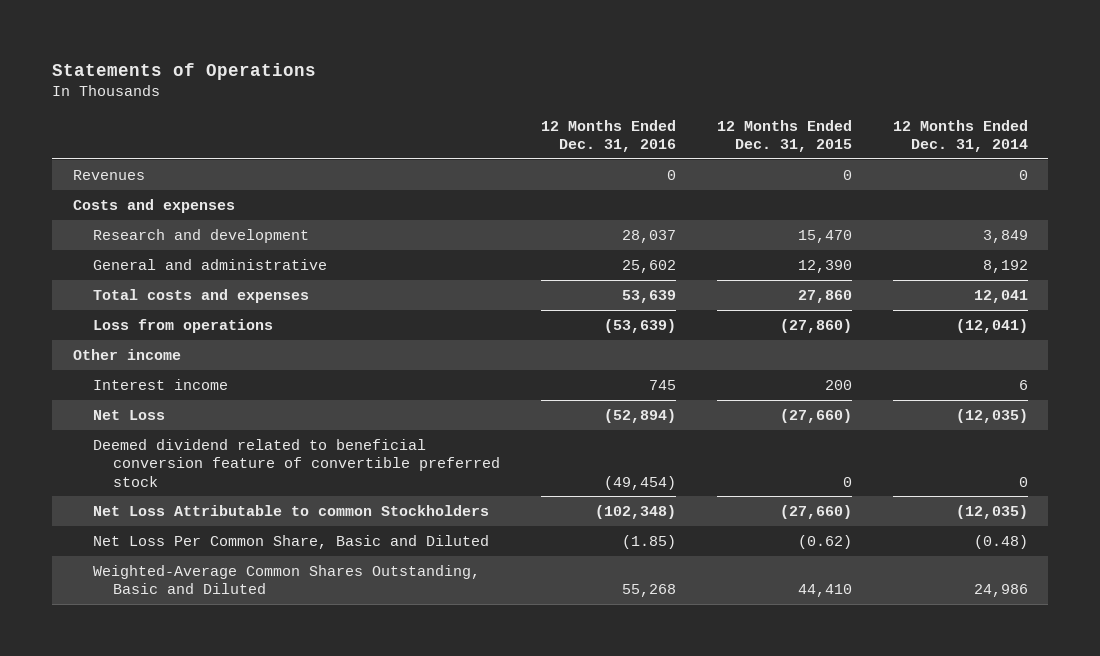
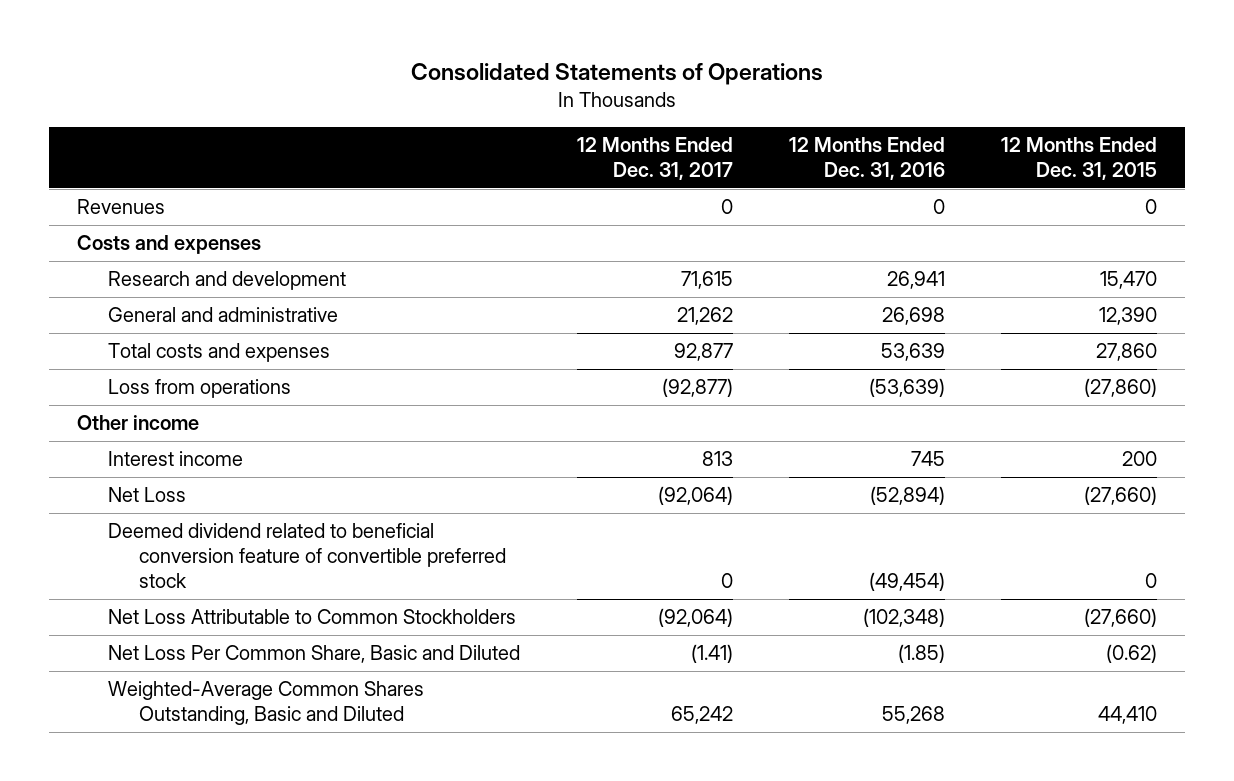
[52,62,317,80] Statements of Operations -> [411,63,824,86] Consolidated Statements of Operations
[892,119,1028,153] 12 Months Ended Dec. 31, 2014 -> none
none -> [576,137,733,181] 12 Months Ended Dec. 31, 2017
[621,229,676,243] 28,037 -> [886,271,945,290] 26,941
[621,259,676,273] 25,602 -> [881,307,945,326] 26,698
[92,504,489,516] Net Loss Attributable to common Stockholders -> [108,609,517,625] Net Loss Attributable to Common Stockholders

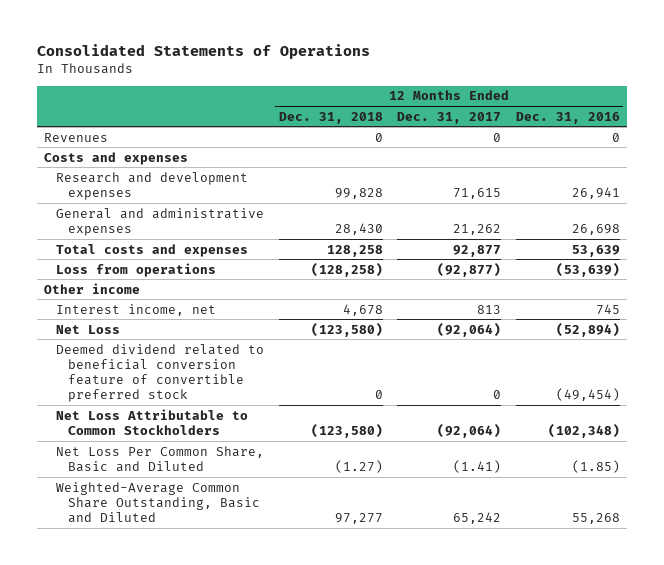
[1001,137,1158,181] 12 Months Ended Dec. 31, 2015 -> none
none -> [278,111,383,124] Dec. 31, 2018
[108,271,347,291] Research and development -> [56,171,249,200] Research and development expenses
[108,307,339,323] General and administrative -> [56,207,265,236] General and administrative expenses
[108,451,244,467] Interest income -> [56,303,217,316] Interest income, net
[108,681,425,726] Weighted-Average Common Shares Outstanding, Basic and Diluted -> [56,481,260,523] Weighted-Average Common Share Outstanding, Basic and Diluted

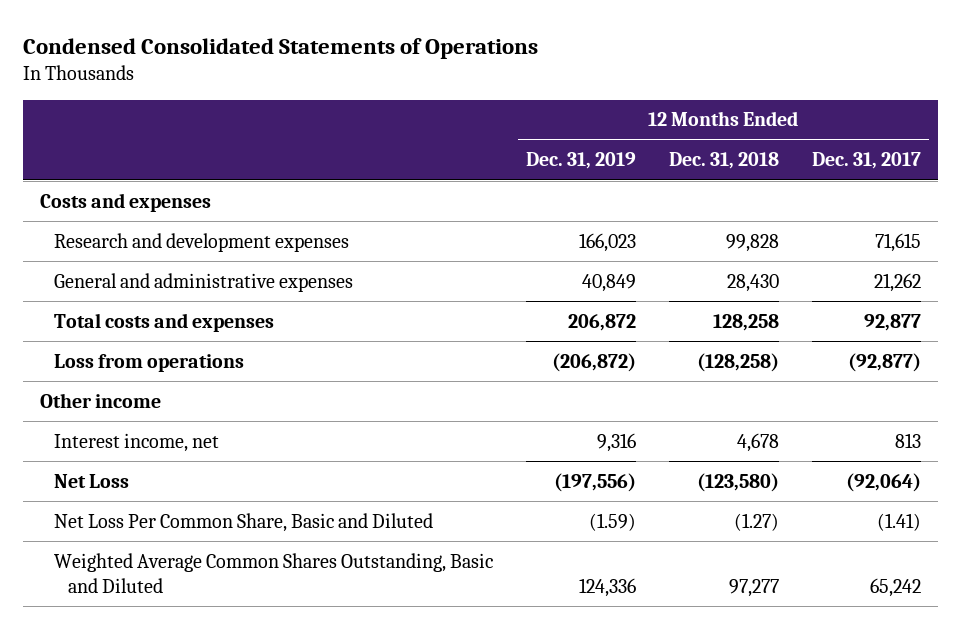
[37,44,371,60] Consolidated Statements of Operations -> [23,37,539,59] Condensed Consolidated Statements of Operations
[515,111,620,124] Dec. 31, 2016 -> none
none -> [525,152,636,170] Dec. 31, 2019
[44,132,109,142] Revenues -> none
[56,343,265,403] Deemed dividend related to beneficial conversion feature of convertible preferred stock -> none
[56,408,249,435] Net Loss Attributable to Common Stockholders -> none
[56,481,260,523] Weighted-Average Common Share Outstanding, Basic and Diluted -> [53,552,493,594] Weighted Average Common Shares Outstanding, Basic and Diluted

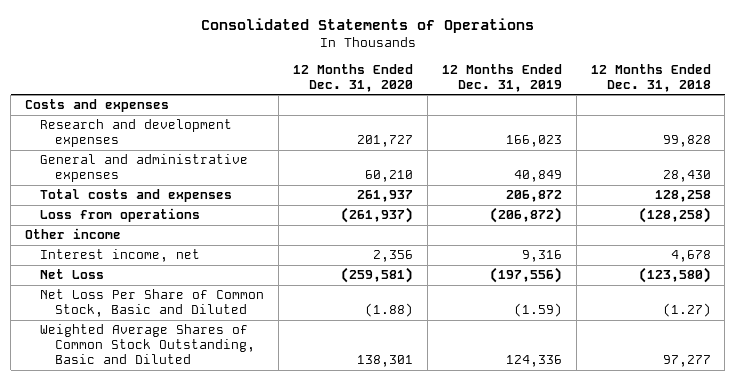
[23,37,539,59] Condensed Consolidated Statements of Operations -> [200,18,534,34] Consolidated Statements of Operations
[811,152,921,170] Dec. 31, 2017 -> none
none -> [292,63,413,92] 12 Months Ended Dec. 31, 2020
[53,512,433,532] Net Loss Per Common Share, Basic and Diluted -> [39,289,264,318] Net Loss Per Share of Common Stock, Basic and Diluted
[53,552,493,594] Weighted Average Common Shares Outstanding, Basic and Diluted -> [39,324,255,365] Weighted Average Shares of Common Stock Outstanding, Basic and Diluted

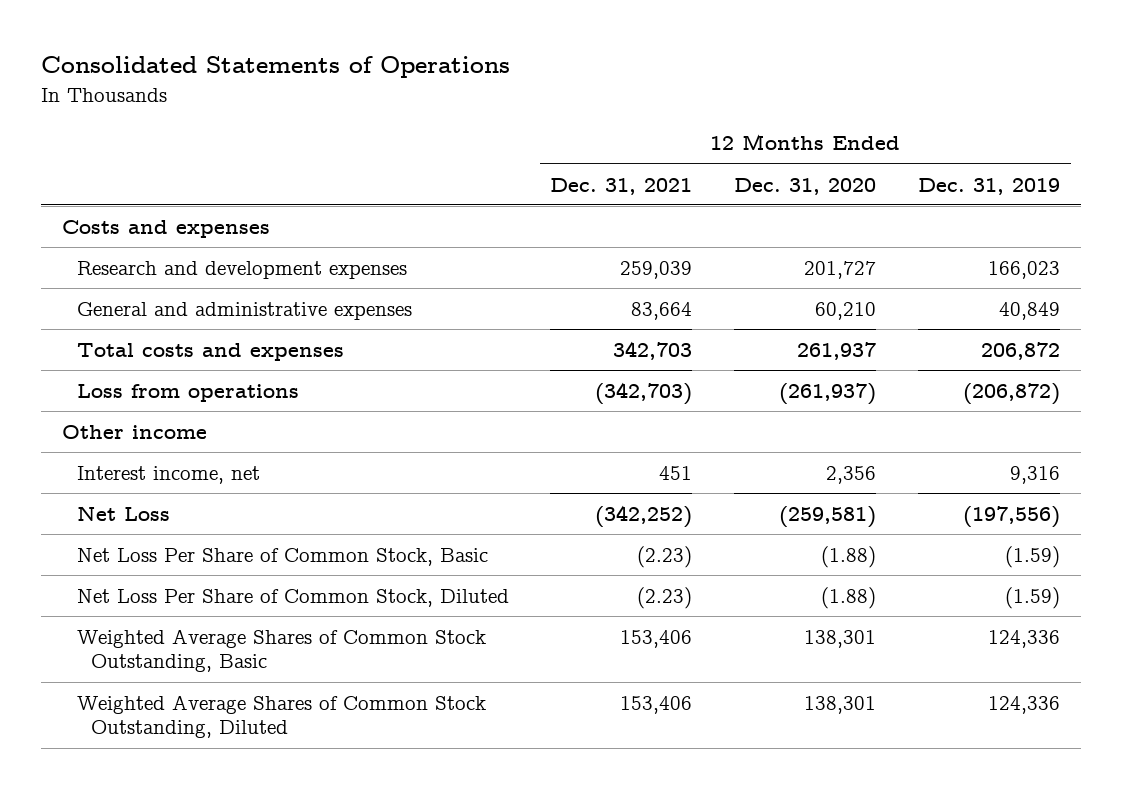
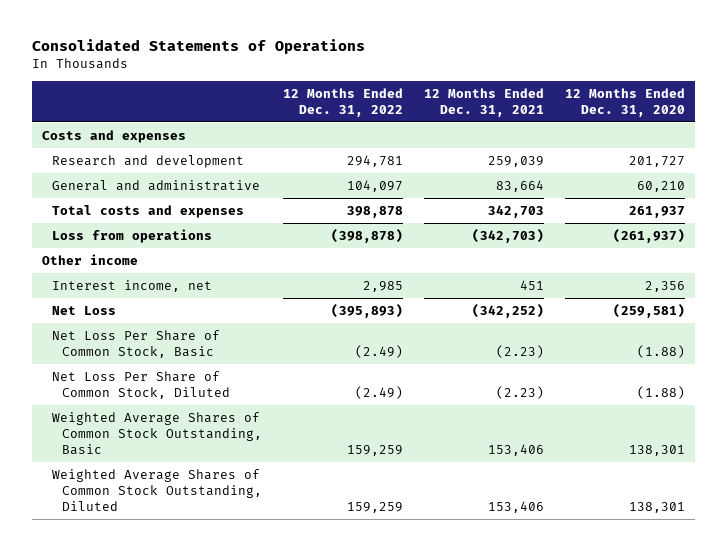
[918,177,1061,195] Dec. 31, 2019 -> none
none -> [282,87,403,117] 12 Months Ended Dec. 31, 2022
[76,260,407,279] Research and development expenses -> [51,154,244,168] Research and development
[76,301,412,320] General and administrative expenses -> [51,179,260,191] General and administrative

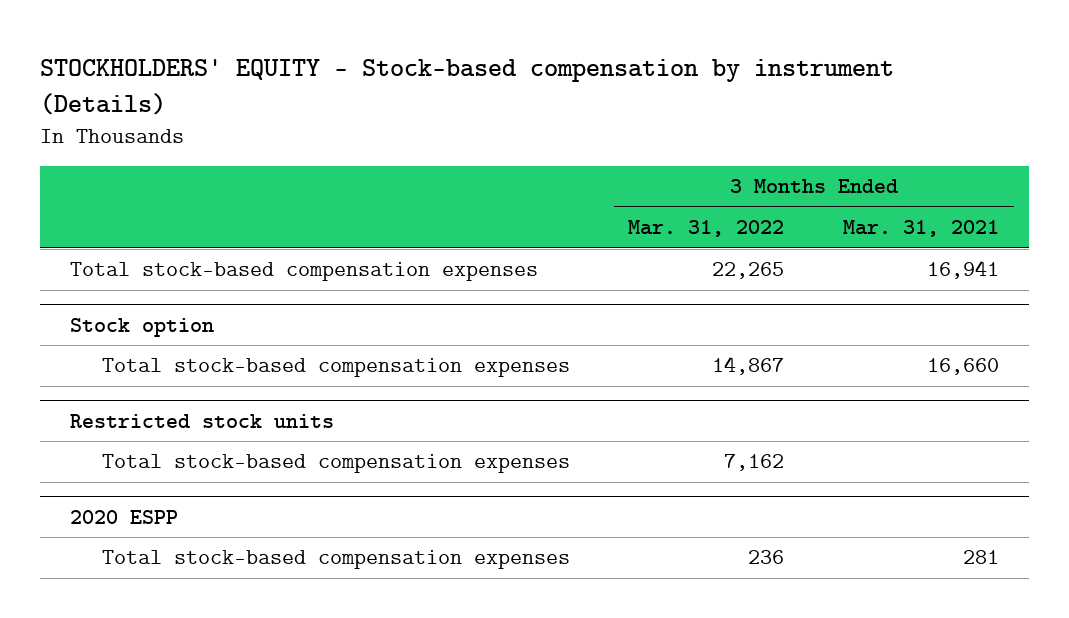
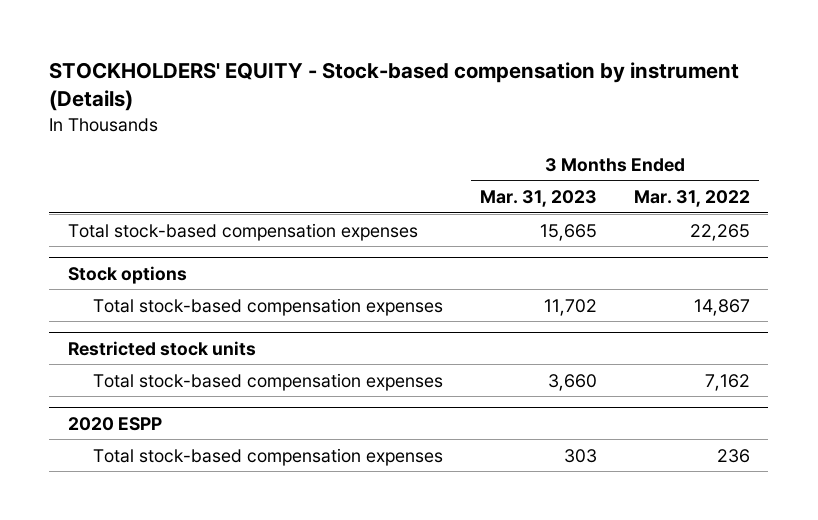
[843,220,1000,238] Mar. 31, 2021 -> none
none -> [479,190,597,208] Mar. 31, 2023
[69,317,214,337] Stock option -> [67,265,187,284] Stock options

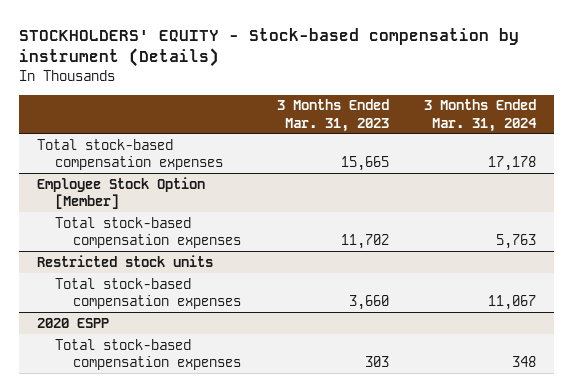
[633,190,750,208] Mar. 31, 2022 -> none
none -> [424,99,538,132] 3 Months Ended Mar. 31, 2024
[67,265,187,284] Stock options -> [37,176,206,209] Employee Stock Option [Member]

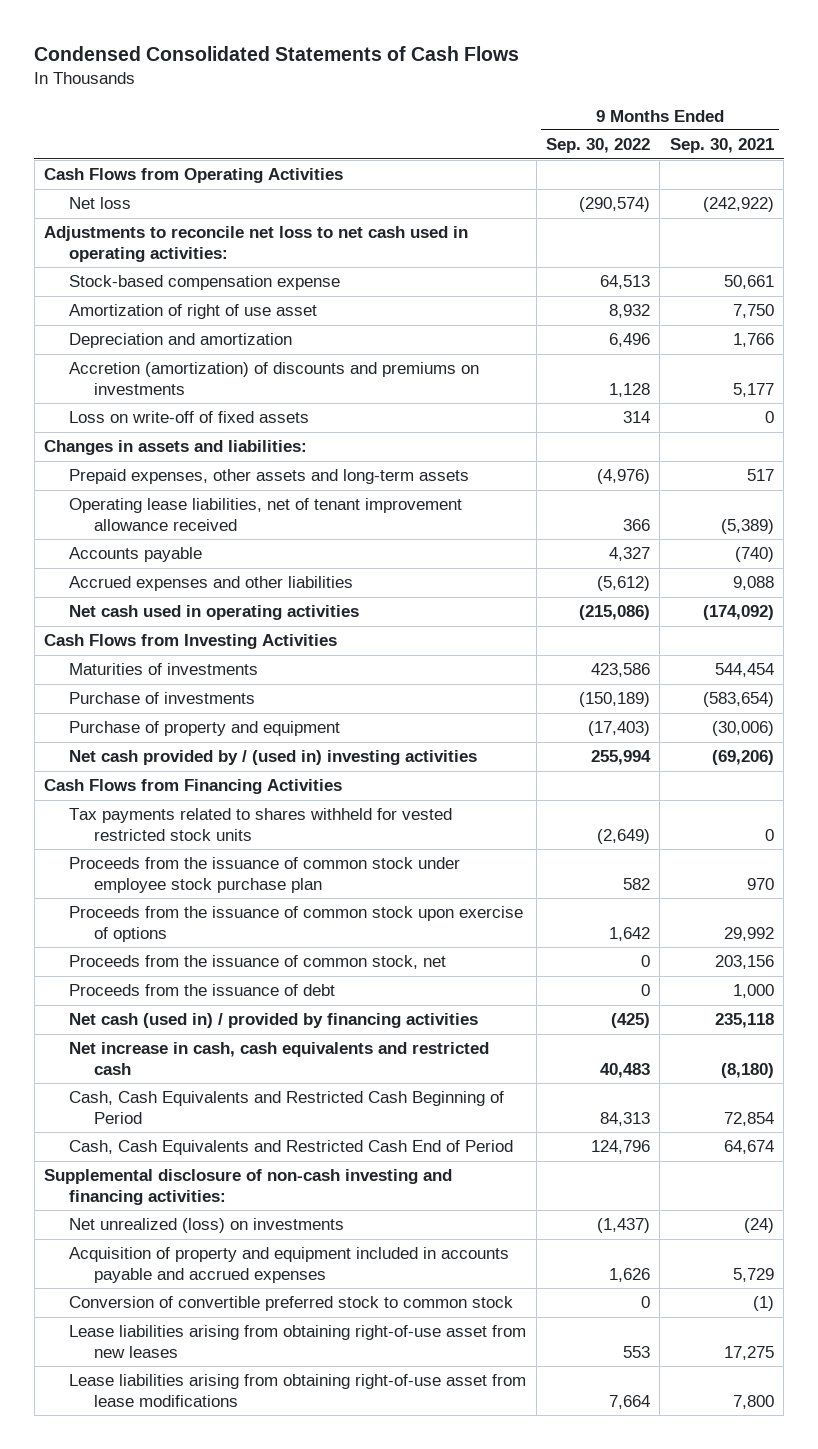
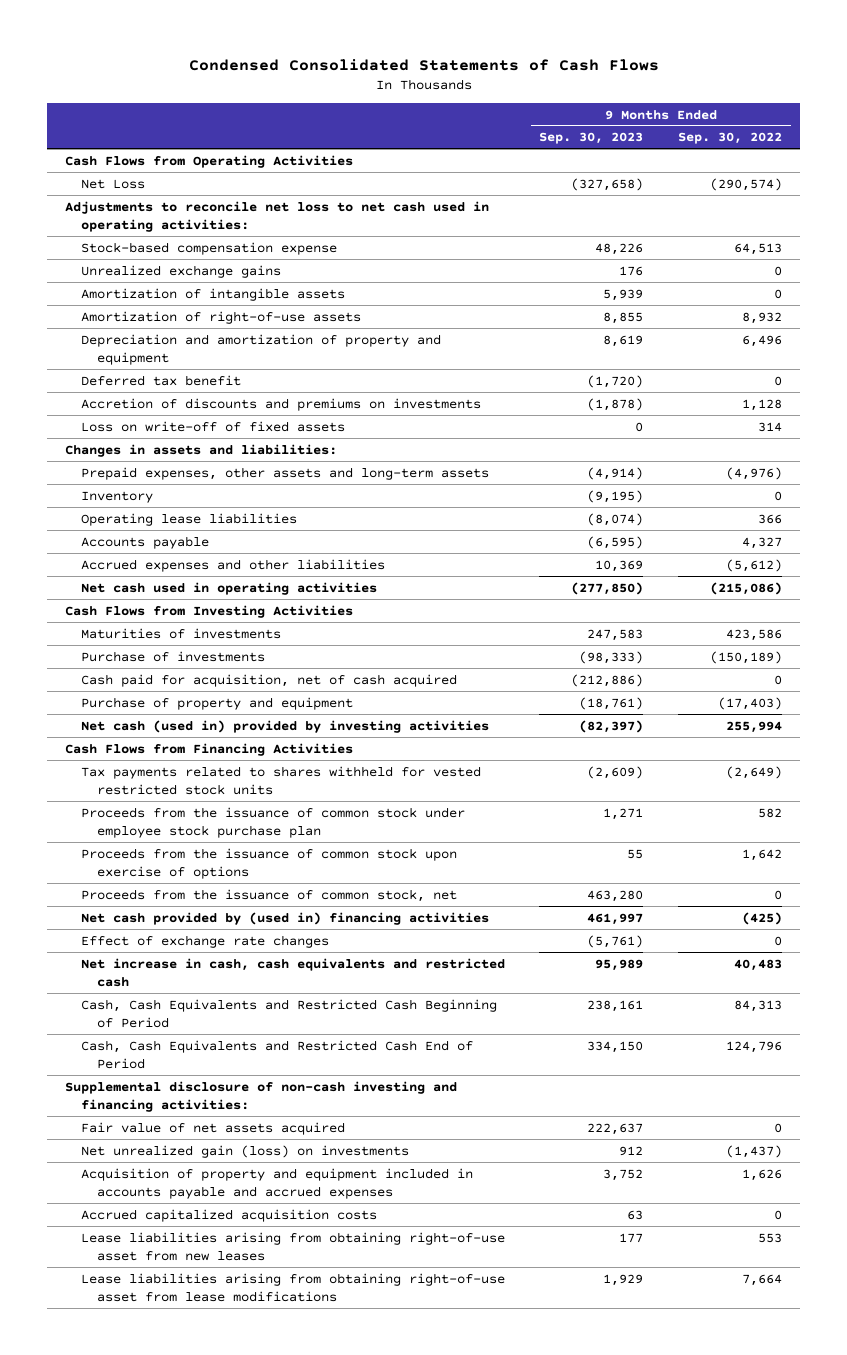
[669,138,774,154] Sep. 30, 2021 -> none
none -> [539,132,644,145] Sep. 30, 2023
[69,197,132,210] Net loss -> [80,178,145,189] Net Loss
none -> [80,264,281,278] Unrealized exchange gains
none -> [80,287,345,301] Amortization of intangible assets
[69,304,318,320] Amortization of right of use asset -> [80,310,361,324] Amortization of right-of-use assets
[69,333,293,349] Depreciation and amortization -> [80,333,441,365] Depreciation and amortization of property and equipment
none -> [80,374,241,386] Deferred tax benefit
[69,362,480,396] Accretion (amortization) of discounts and premiums on investments -> [80,397,481,411] Accretion of discounts and premiums on investments
none -> [80,490,153,503] Inventory
[69,498,463,532] Operating lease liabilities, net of tenant improvement allowance received -> [80,512,297,526] Operating lease liabilities
none -> [80,673,457,687] Cash paid for acquisition, net of cash acquired
[69,750,478,766] Net cash provided by / (used in) investing activities -> [80,719,489,733] Net cash (used in) provided by investing activities
[69,984,336,997] Proceeds from the issuance of debt -> none
[69,1013,479,1029] Net cash (used in) / provided by financing activities -> [80,911,489,925] Net cash provided by (used in) financing activities
none -> [80,934,329,948] Effect of exchange rate changes
none -> [80,1121,345,1135] Fair value of net assets acquired
[69,1218,345,1234] Net unrealized (loss) on investments -> [80,1144,409,1158] Net unrealized gain (loss) on investments
[69,1296,514,1312] Conversion of convertible preferred stock to common stock -> none
none -> [80,1208,377,1222] Accrued capitalized acquisition costs

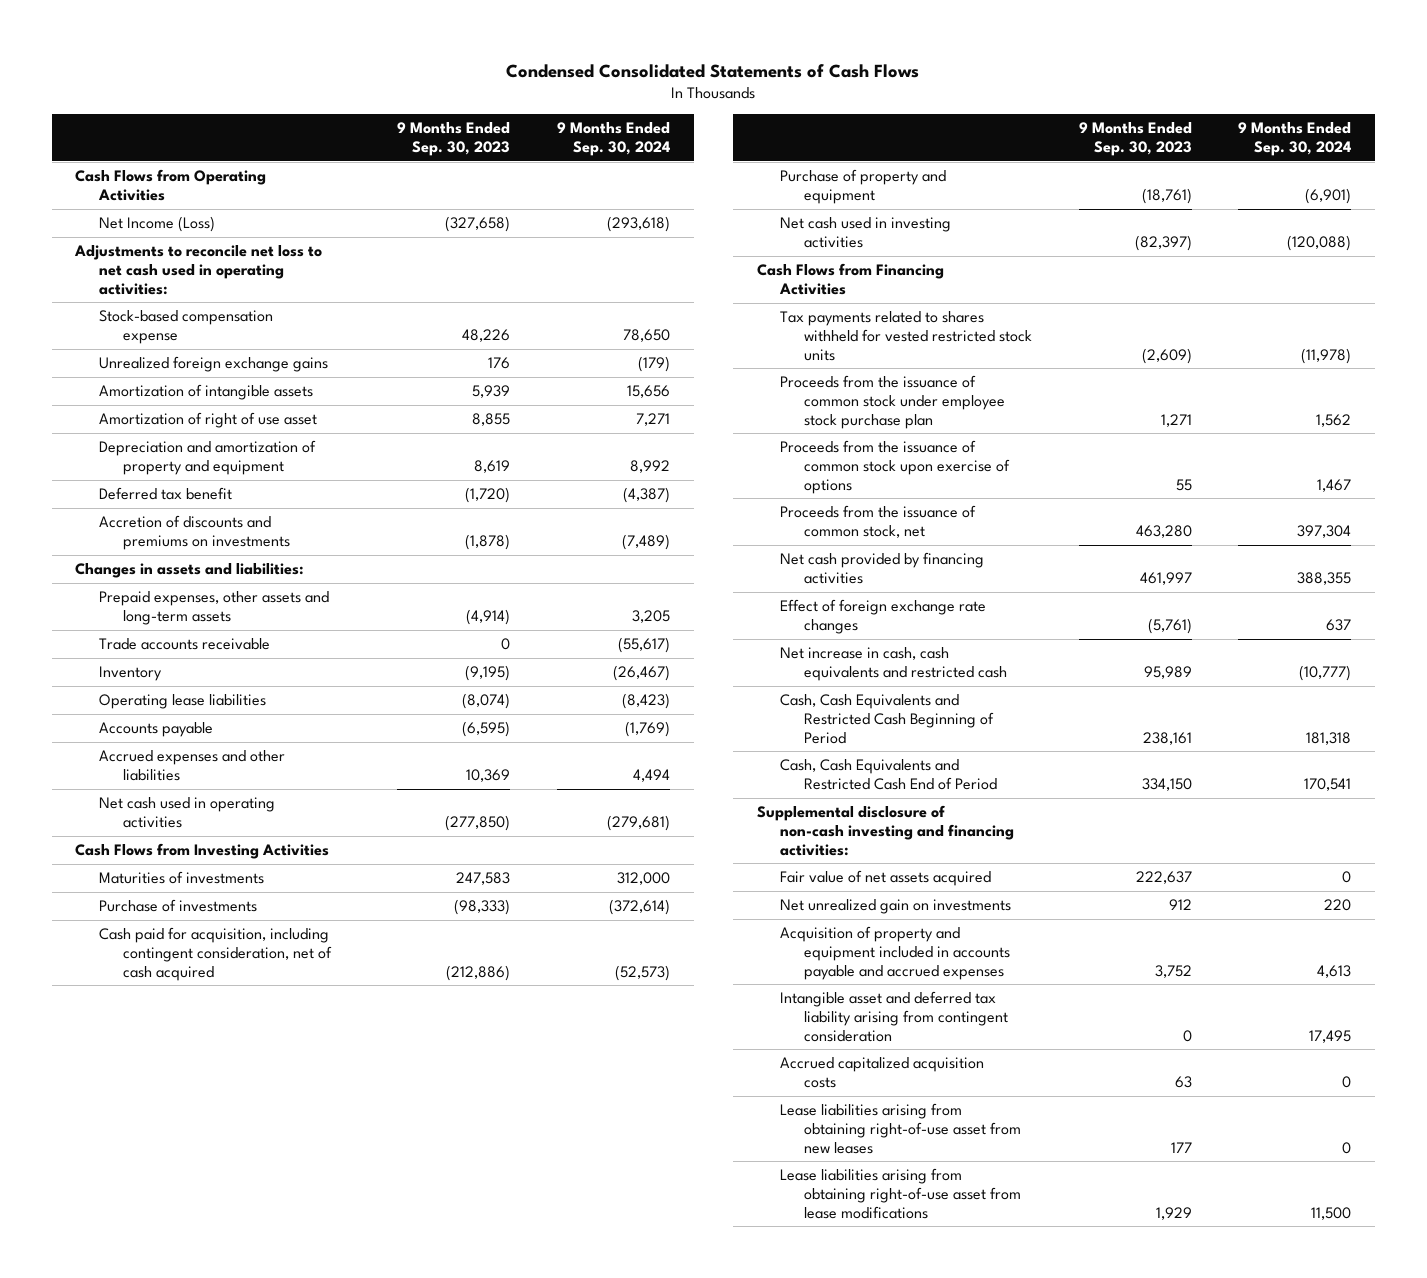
[678,132,783,145] Sep. 30, 2022 -> none
none -> [557,122,671,156] 9 Months Ended Sep. 30, 2024
[80,178,145,189] Net Loss -> [99,216,216,233] Net Income (Loss)
[80,264,281,278] Unrealized exchange gains -> [99,356,329,373] Unrealized foreign exchange gains
[80,310,361,324] Amortization of right-of-use assets -> [99,412,318,429] Amortization of right of use asset
[80,420,345,432] Loss on write-off of fixed assets -> none
none -> [99,638,271,651] Trade accounts receivable
[80,673,457,687] Cash paid for acquisition, net of cash acquired -> [99,927,332,981] Cash paid for acquisition, including contingent consideration, net of cash acquired
[80,719,489,733] Net cash (used in) provided by investing activities -> [780,217,952,248] Net cash used in investing activities
[80,911,489,925] Net cash provided by (used in) financing activities -> [780,552,985,584] Net cash provided by financing activities
[80,934,329,948] Effect of exchange rate changes -> [780,599,987,634] Effect of foreign exchange rate changes
[80,1144,409,1158] Net unrealized gain (loss) on investments -> [780,899,1012,915] Net unrealized gain on investments
none -> [780,991,1008,1042] Intangible asset and deferred tax liability arising from contingent consideration

